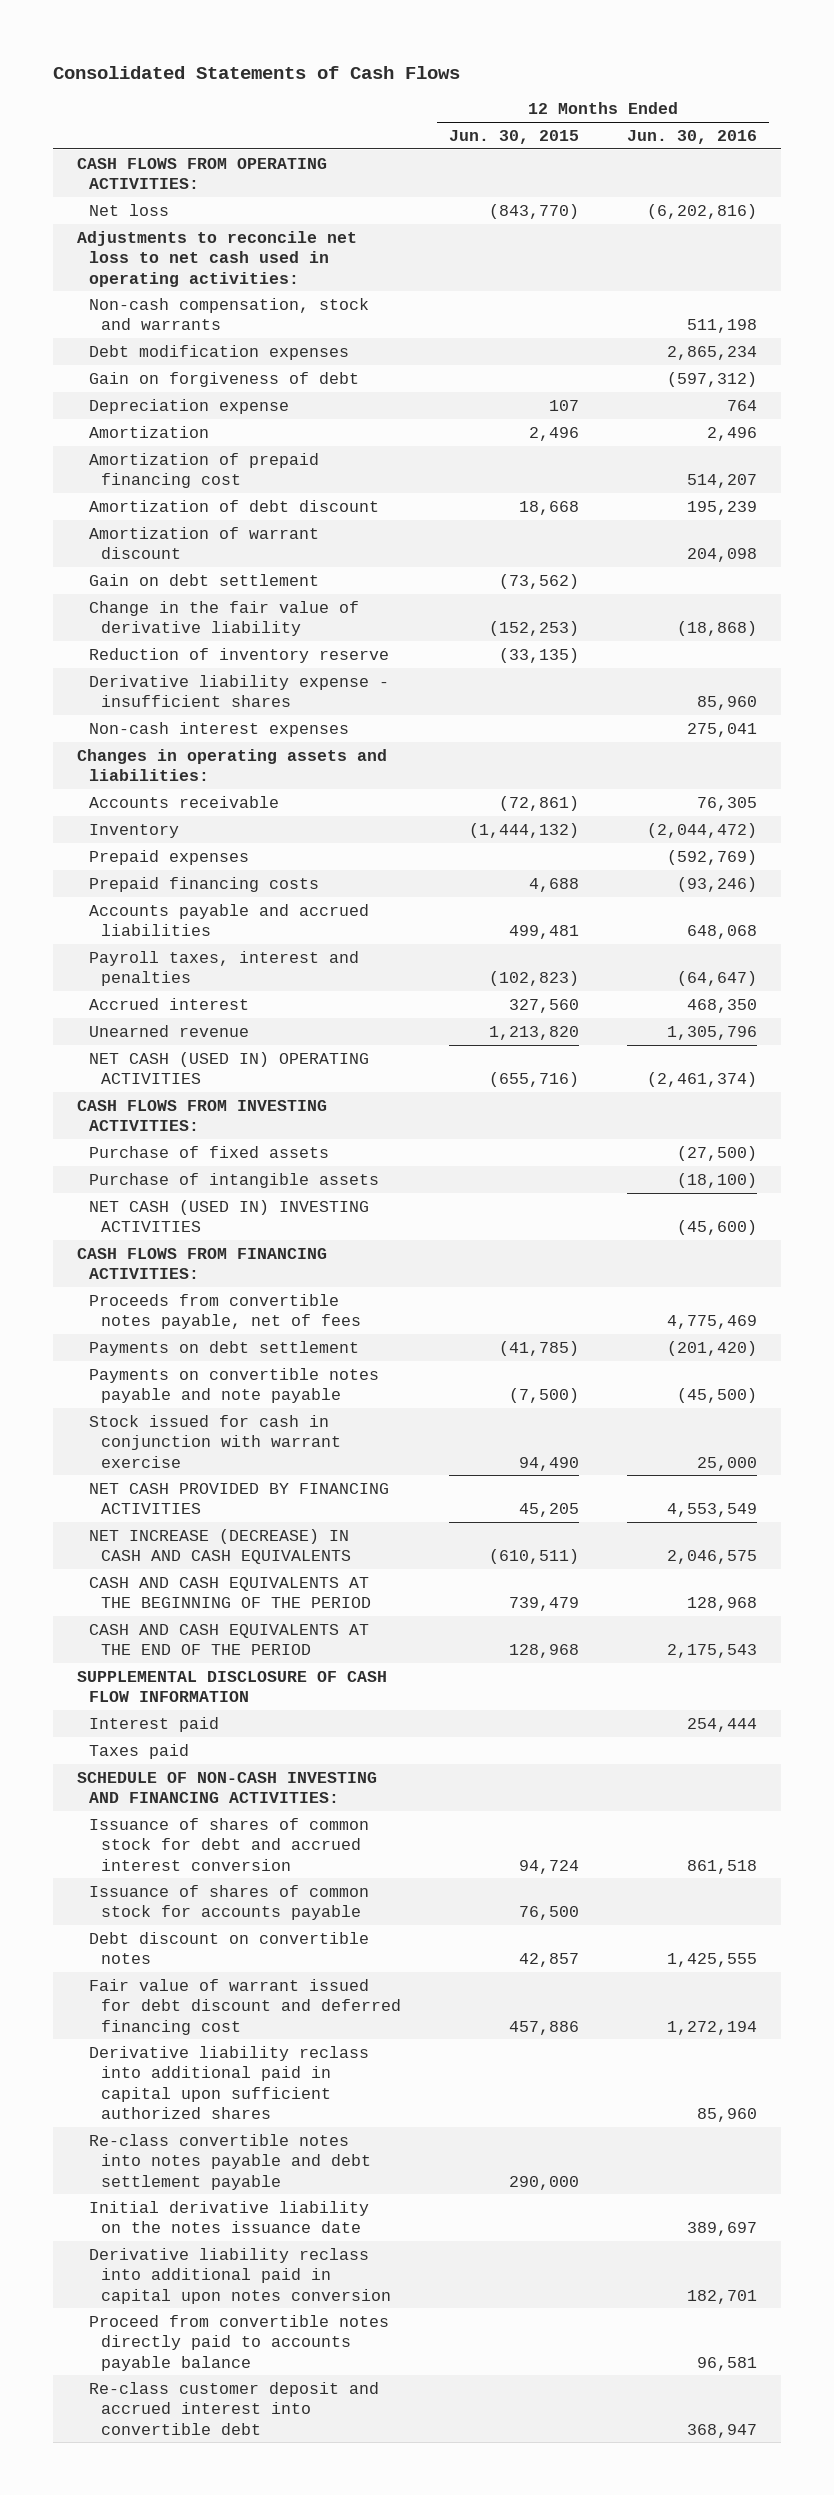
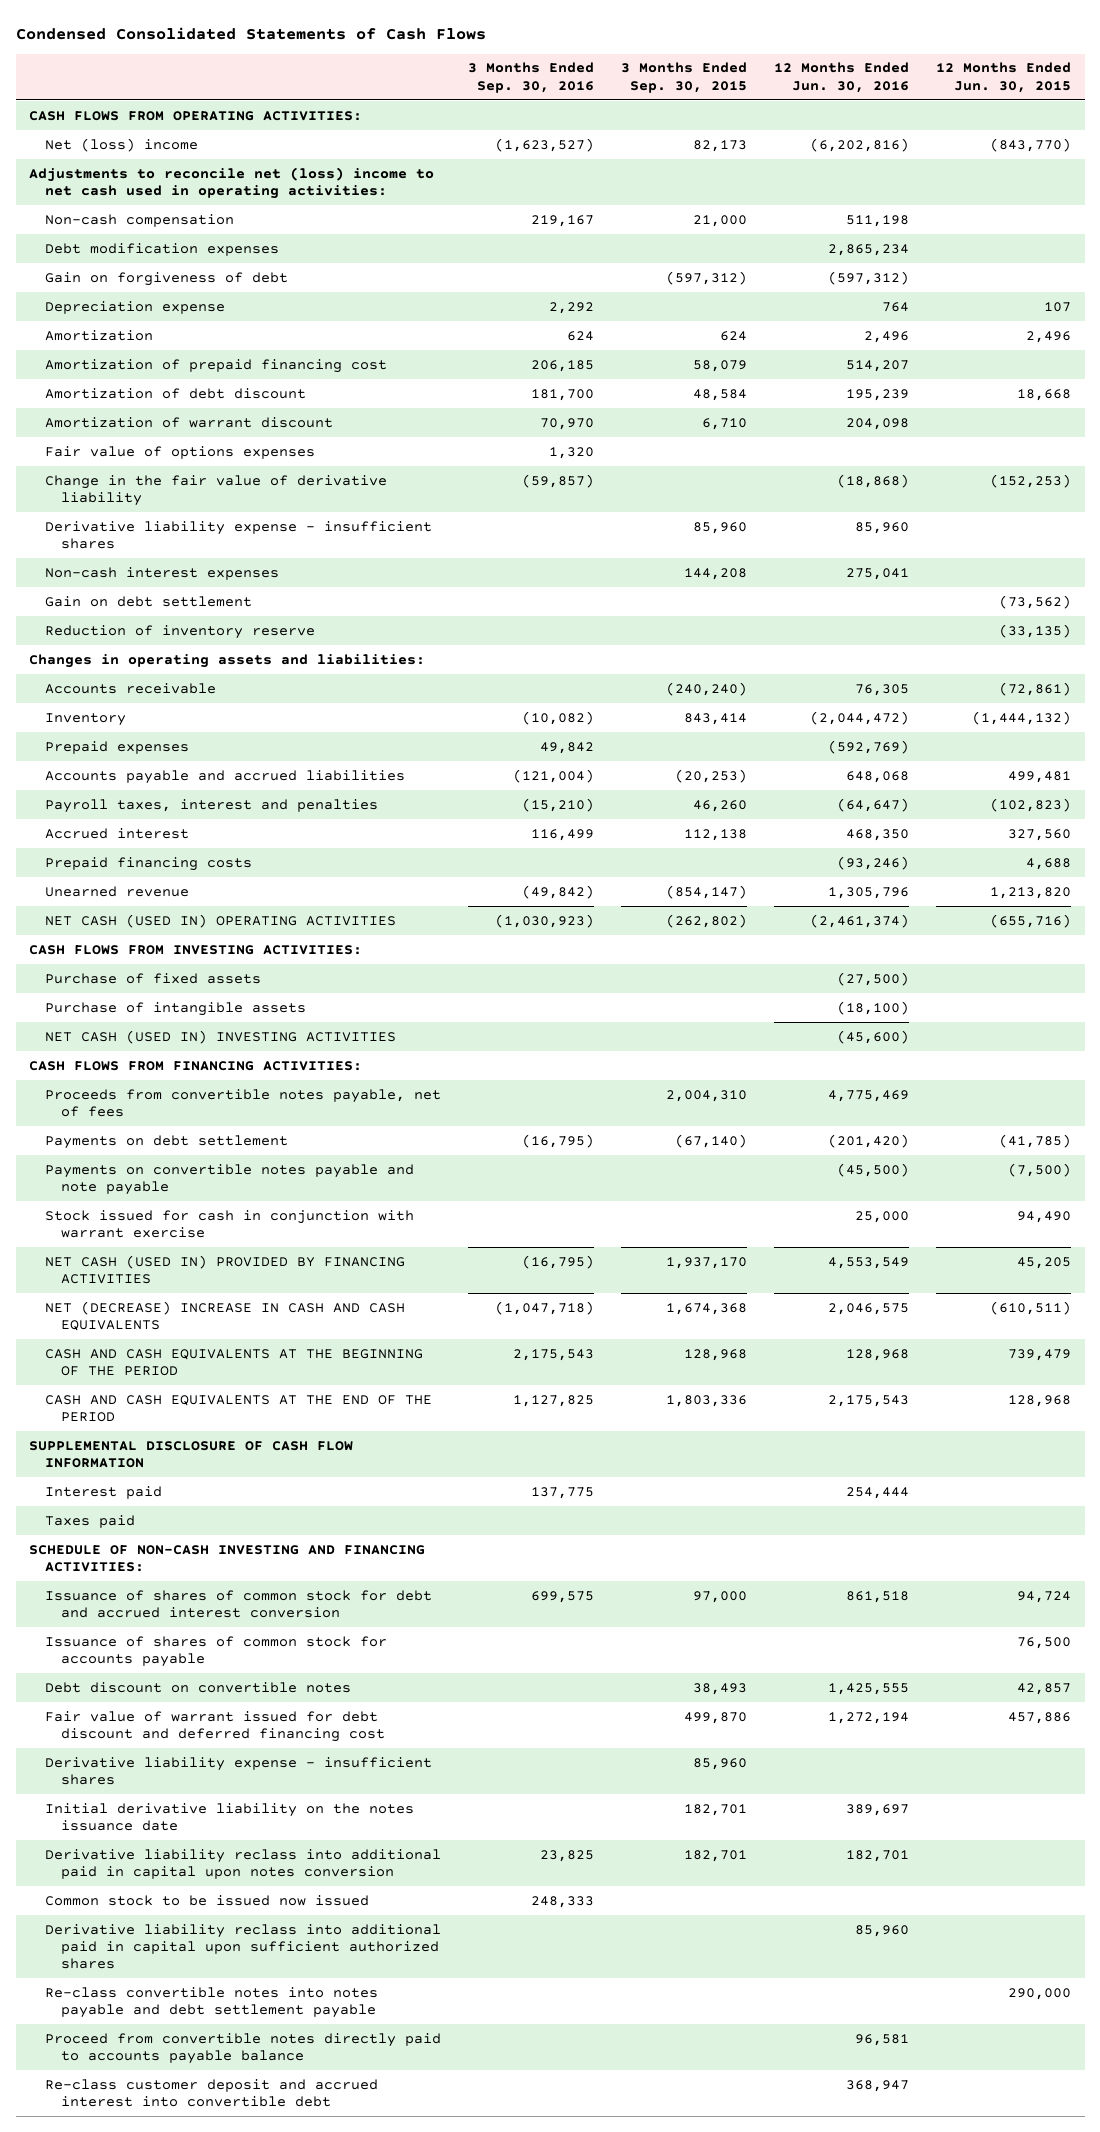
[53,65,461,79] Consolidated Statements of Cash Flows -> [15,26,486,40] Condensed Consolidated Statements of Cash Flows
none -> [468,62,595,93] 3 Months Ended Sep. 30, 2016
none -> [621,62,748,93] 3 Months Ended Sep. 30, 2015
[88,203,169,216] Net loss -> [45,137,199,152] Net (loss) income
[77,230,358,287] Adjustments to reconcile net loss to net cash used in operating activities: -> [29,166,435,200] Adjustments to reconcile net (loss) income to net cash used in operating activities:
[88,297,369,331] Non-cash compensation, stock and warrants -> [45,213,235,227] Non-cash compensation
none -> [45,445,316,459] Fair value of options expenses
[88,573,319,586] Gain on debt settlement -> [45,595,253,607] Gain on debt settlement
[88,647,389,663] Reduction of inventory reserve -> [45,624,316,639] Reduction of inventory reserve
[88,876,319,892] Prepaid financing costs -> [45,856,253,871] Prepaid financing costs
[88,1482,389,1515] NET CASH PROVIDED BY FINANCING ACTIVITIES -> [45,1254,406,1285] NET CASH (USED IN) PROVIDED BY FINANCING ACTIVITIES
[88,1528,351,1565] NET INCREASE (DECREASE) IN CASH AND CASH EQUIVALENTS -> [45,1300,406,1332] NET (DECREASE) INCREASE IN CASH AND CASH EQUIVALENTS
none -> [45,1756,433,1786] Derivative liability expense - insufficient shares
none -> [45,1894,370,1906] Common stock to be issued now issued
[88,2045,369,2120] Derivative liability reclass into additional paid in capital upon sufficient authorized shares -> [45,1923,442,1970] Derivative liability reclass into additional paid in capital upon sufficient authorized shares
[88,2133,371,2190] Re-class convertible notes into notes payable and debt settlement payable -> [45,1986,379,2019] Re-class convertible notes into notes payable and debt settlement payable

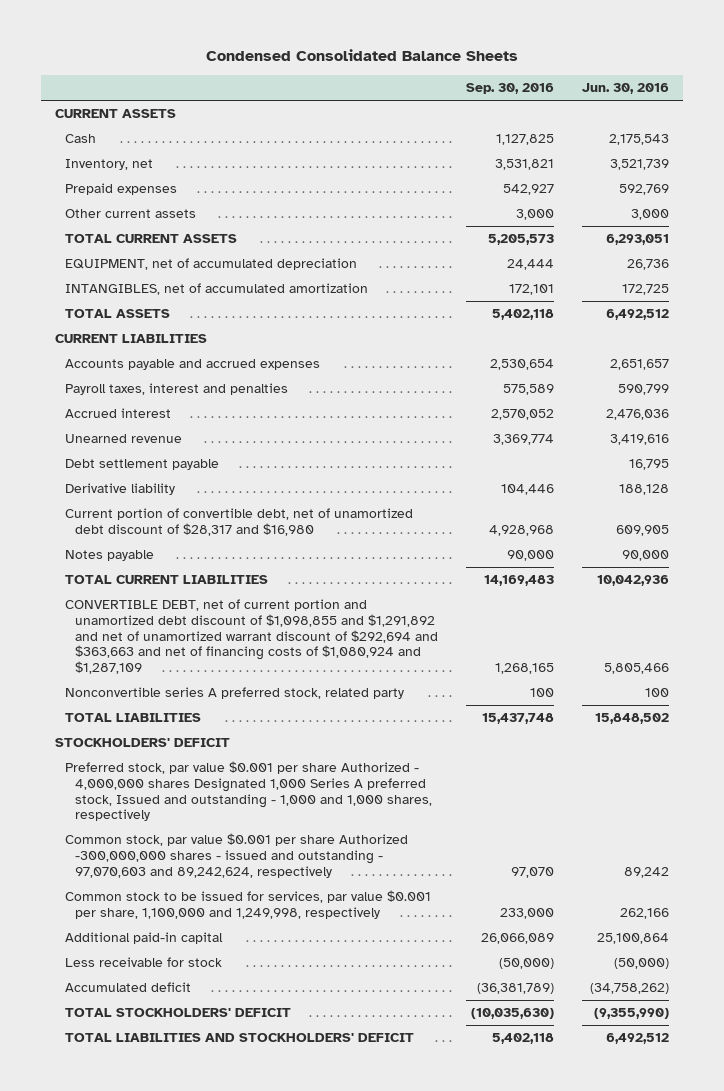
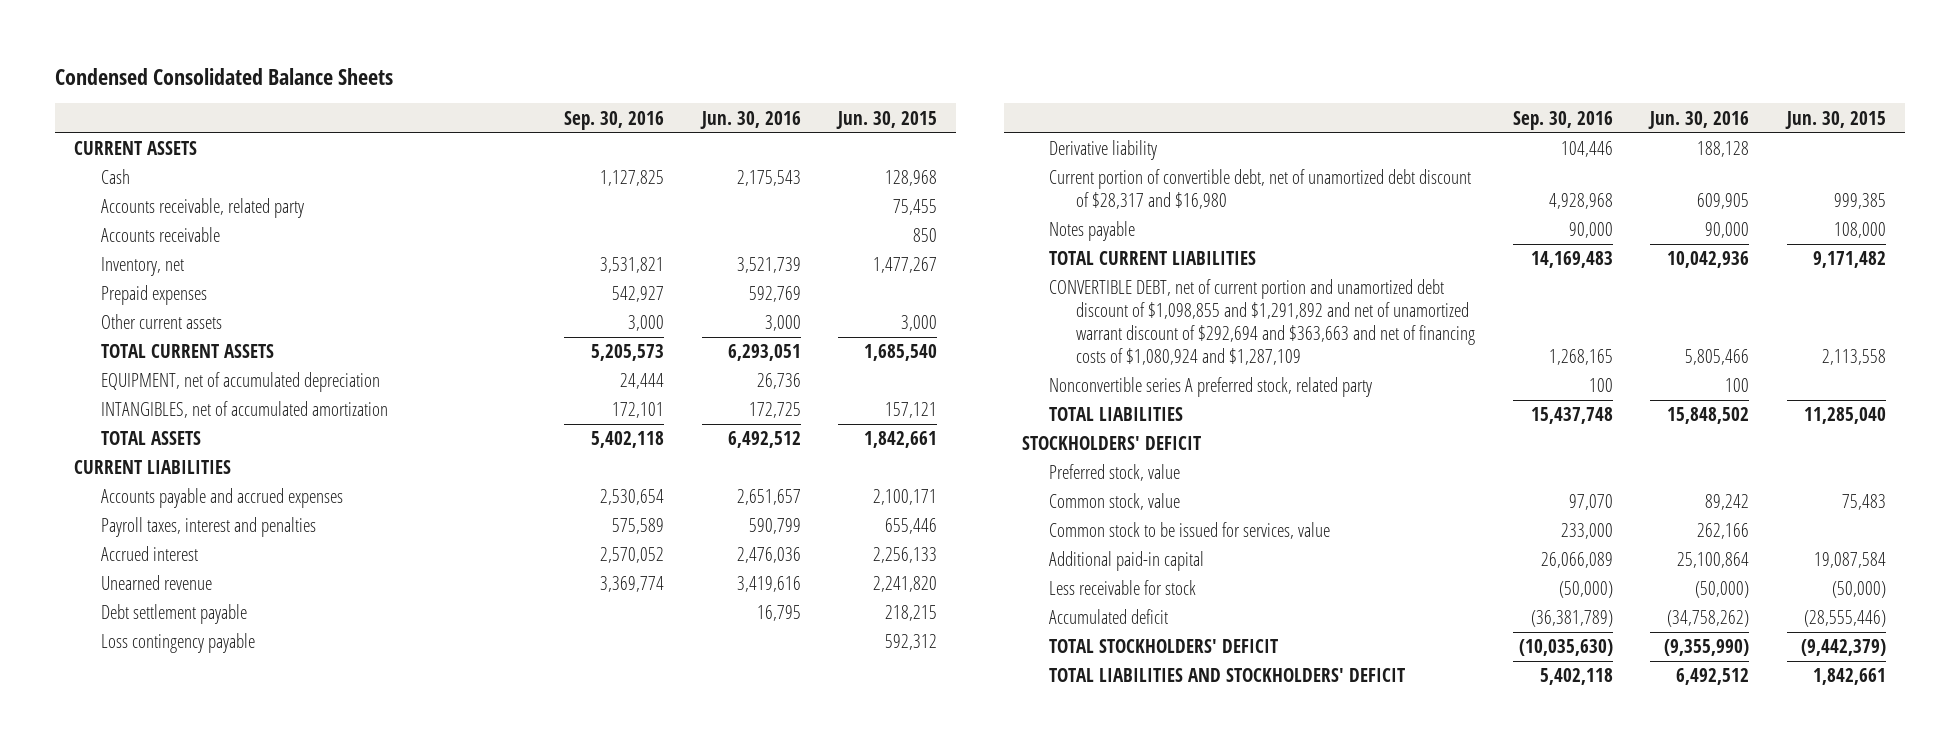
none -> [836,110,938,129] Jun. 30, 2015
none -> [100,198,304,219] Accounts receivable, related party
none -> [100,227,220,243] Accounts receivable
none -> [100,633,255,654] Loss contingency payable
[64,761,433,822] Preferred stock, par value $0.001 per share Authorized - 4,000,000 shares Designated 1,000 Series A preferred stock, Issued and outstanding - 1,000 and 1,000 shares, respectively -> [1049,464,1181,482] Preferred stock, value
[64,833,408,878] Common stock, par value $0.001 per share Authorized -300,000,000 shares - issued and outstanding - 97,070,603 and 89,242,624, respectively -> [1049,493,1181,511] Common stock, value
[64,890,431,919] Common stock to be issued for services, par value $0.001 per share, 1,100,000 and 1,249,998, respectively -> [1049,522,1331,540] Common stock to be issued for services, value

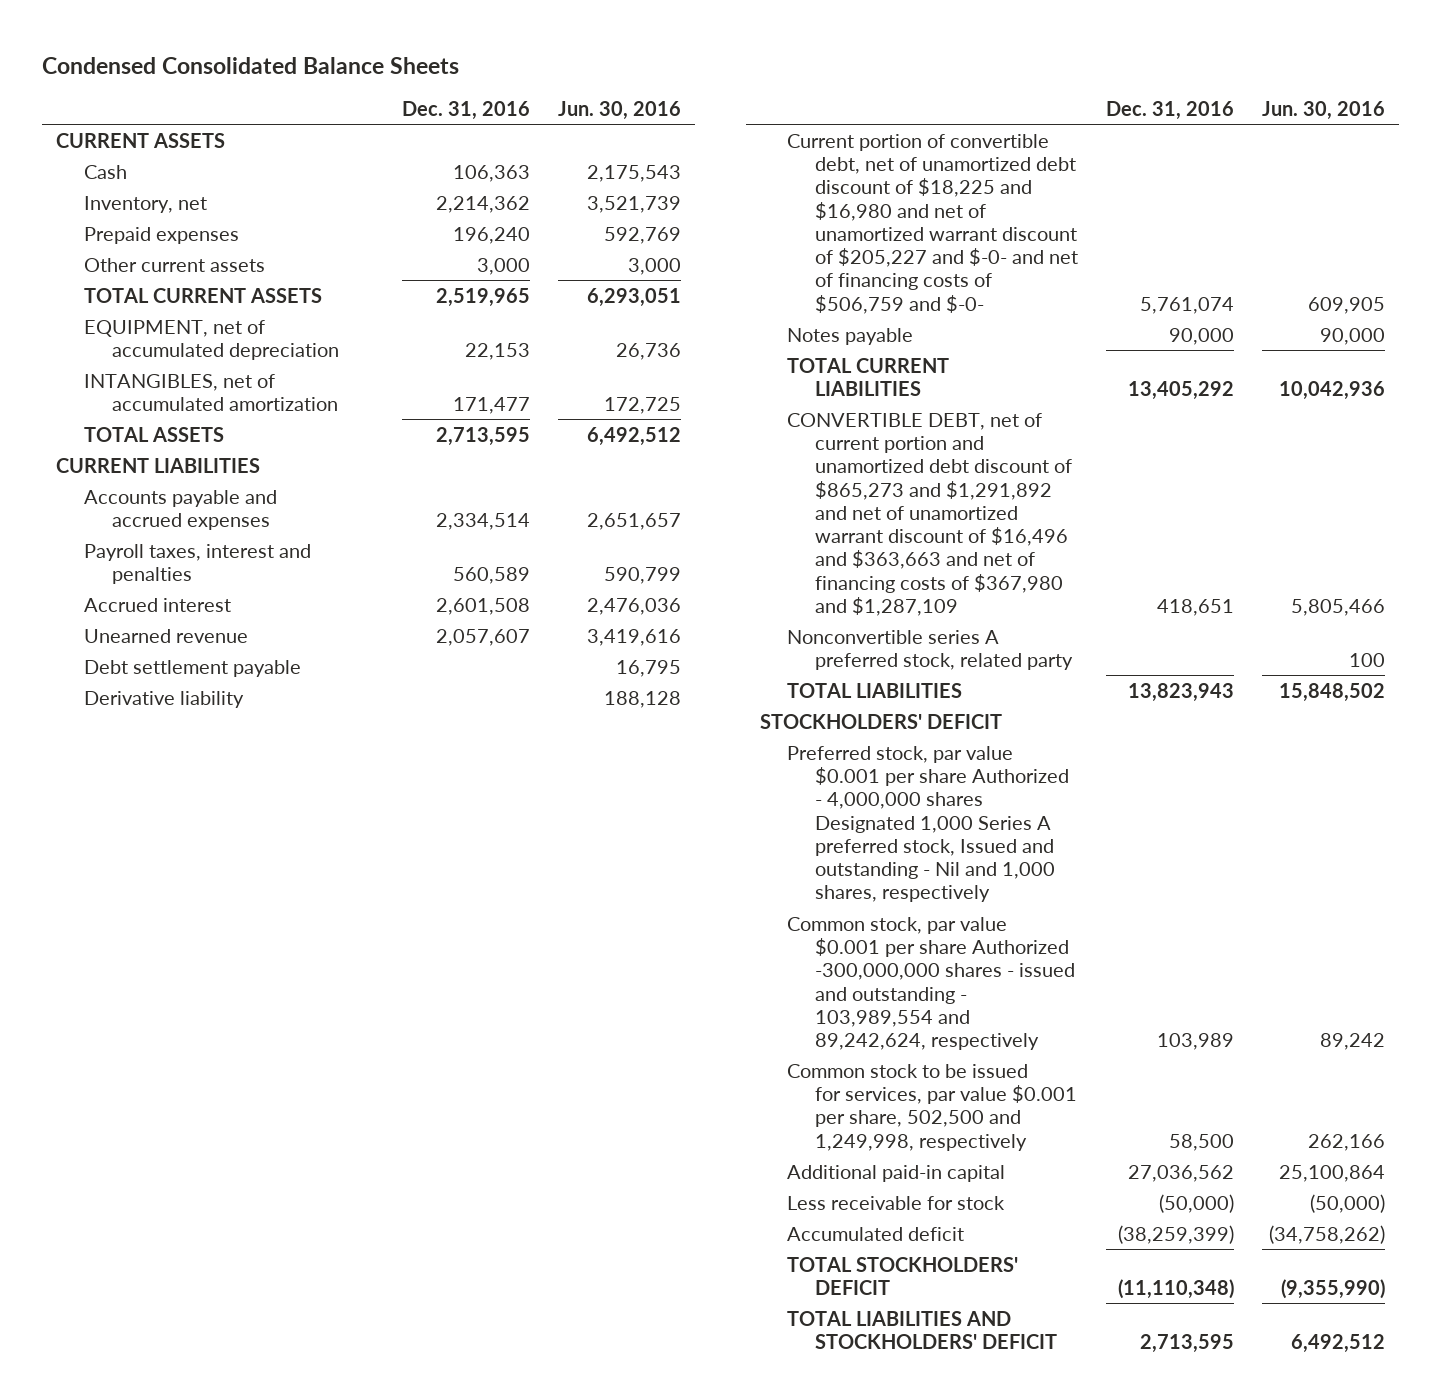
[564,110,665,130] Sep. 30, 2016 -> none
[836,110,938,129] Jun. 30, 2015 -> none
none -> [402,101,531,121] Dec. 31, 2016
[100,198,304,219] Accounts receivable, related party -> none
[100,227,220,243] Accounts receivable -> none
[100,633,255,654] Loss contingency payable -> none
[1049,169,1472,210] Current portion of convertible debt, net of unamortized debt discount of $28,317 and $16,980 -> [787,133,1079,314] Current portion of convertible debt, net of unamortized debt discount of $18,225 and $16,980 and net of unamortized warrant discount of $205,227 and $-0- and net of financing costs of $506,759 and $-0-
[1049,279,1476,365] CONVERTIBLE DEBT, net of current portion and unamortized debt discount of $1,098,855 and $1,291,892 and net of unamortized warrant discount of $292,694 and $363,663 and net of financing costs of $1,080,924 and $1,287,109 -> [787,412,1073,617] CONVERTIBLE DEBT, net of current portion and unamortized debt discount of $865,273 and $1,291,892 and net of unamortized warrant discount of $16,496 and $363,663 and net of financing costs of $367,980 and $1,287,109
[1049,464,1181,482] Preferred stock, value -> [787,745,1070,903] Preferred stock, par value $0.001 per share Authorized - 4,000,000 shares Designated 1,000 Series A preferred stock, Issued and outstanding - Nil and 1,000 shares, respectively
[1049,493,1181,511] Common stock, value -> [787,916,1076,1051] Common stock, par value $0.001 per share Authorized -300,000,000 shares - issued and outstanding - 103,989,554 and 89,242,624, respectively
[1049,522,1331,540] Common stock to be issued for services, value -> [787,1063,1078,1151] Common stock to be issued for services, par value $0.001 per share, 502,500 and 1,249,998, respectively

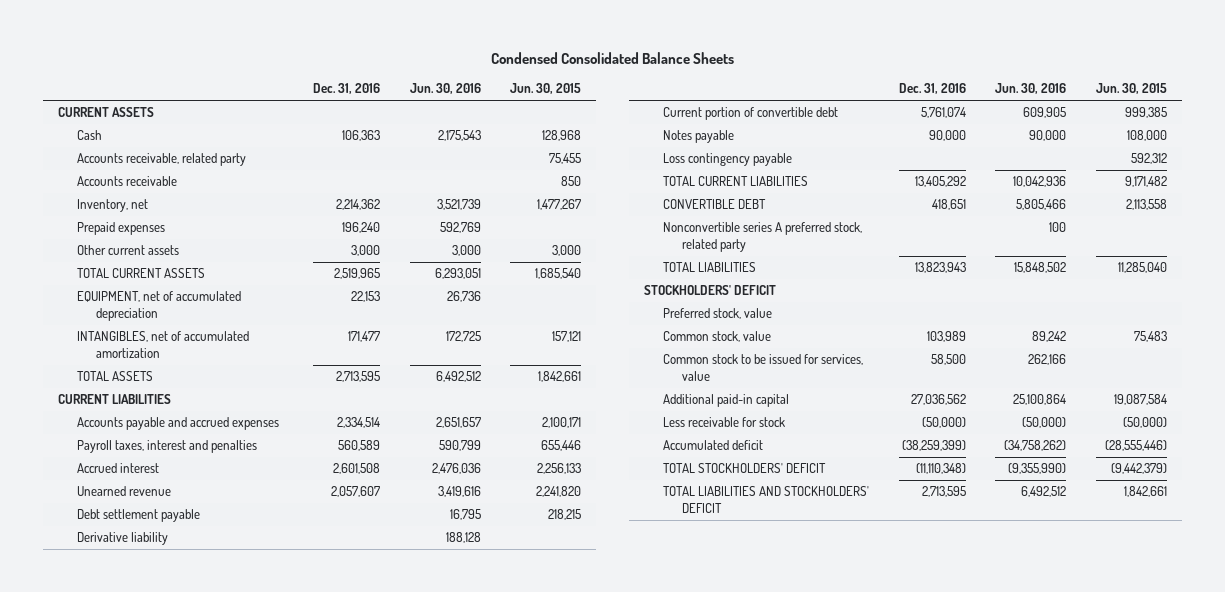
none -> [510,83,582,95] Jun. 30, 2015
none -> [77,153,247,167] Accounts receivable, related party
none -> [77,176,178,187] Accounts receivable
[787,133,1079,314] Current portion of convertible debt, net of unamortized debt discount of $18,225 and $16,980 and net of unamortized warrant discount of $205,227 and $-0- and net of financing costs of $506,759 and $-0- -> [662,107,838,121] Current portion of convertible debt
none -> [662,153,792,167] Loss contingency payable
[787,412,1073,617] CONVERTIBLE DEBT, net of current portion and unamortized debt discount of $865,273 and $1,291,892 and net of unamortized warrant discount of $16,496 and $363,663 and net of financing costs of $367,980 and $1,287,109 -> [662,199,766,210] CONVERTIBLE DEBT
[787,745,1070,903] Preferred stock, par value $0.001 per share Authorized - 4,000,000 shares Designated 1,000 Series A preferred stock, Issued and outstanding - Nil and 1,000 shares, respectively -> [662,308,772,320] Preferred stock, value
[787,916,1076,1051] Common stock, par value $0.001 per share Authorized -300,000,000 shares - issued and outstanding - 103,989,554 and 89,242,624, respectively -> [662,331,771,343] Common stock, value
[787,1063,1078,1151] Common stock to be issued for services, par value $0.001 per share, 502,500 and 1,249,998, respectively -> [662,354,863,382] Common stock to be issued for services, value

